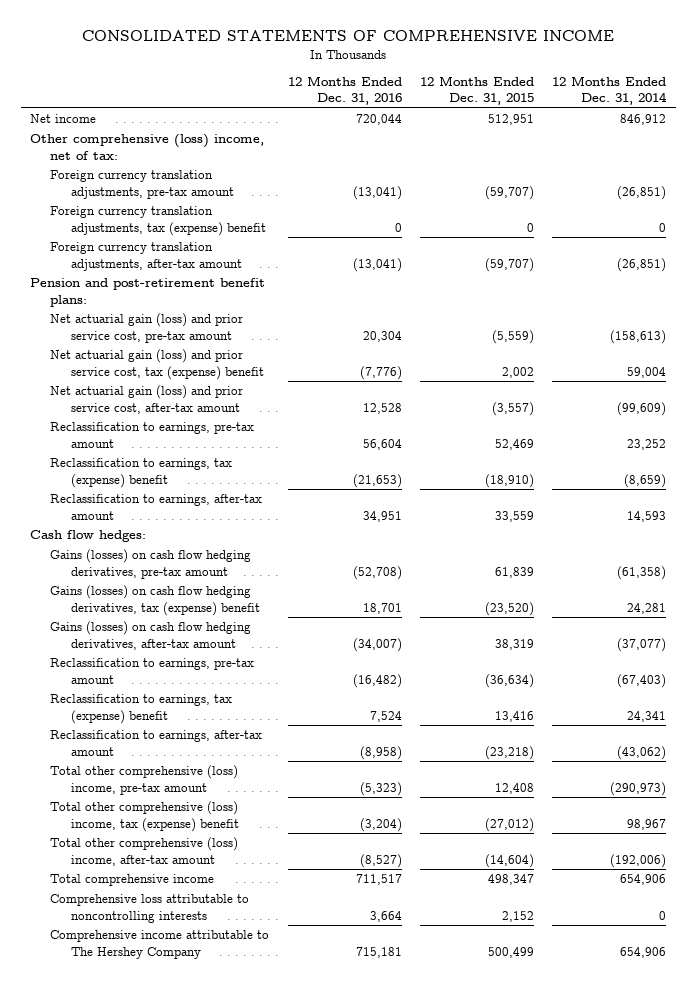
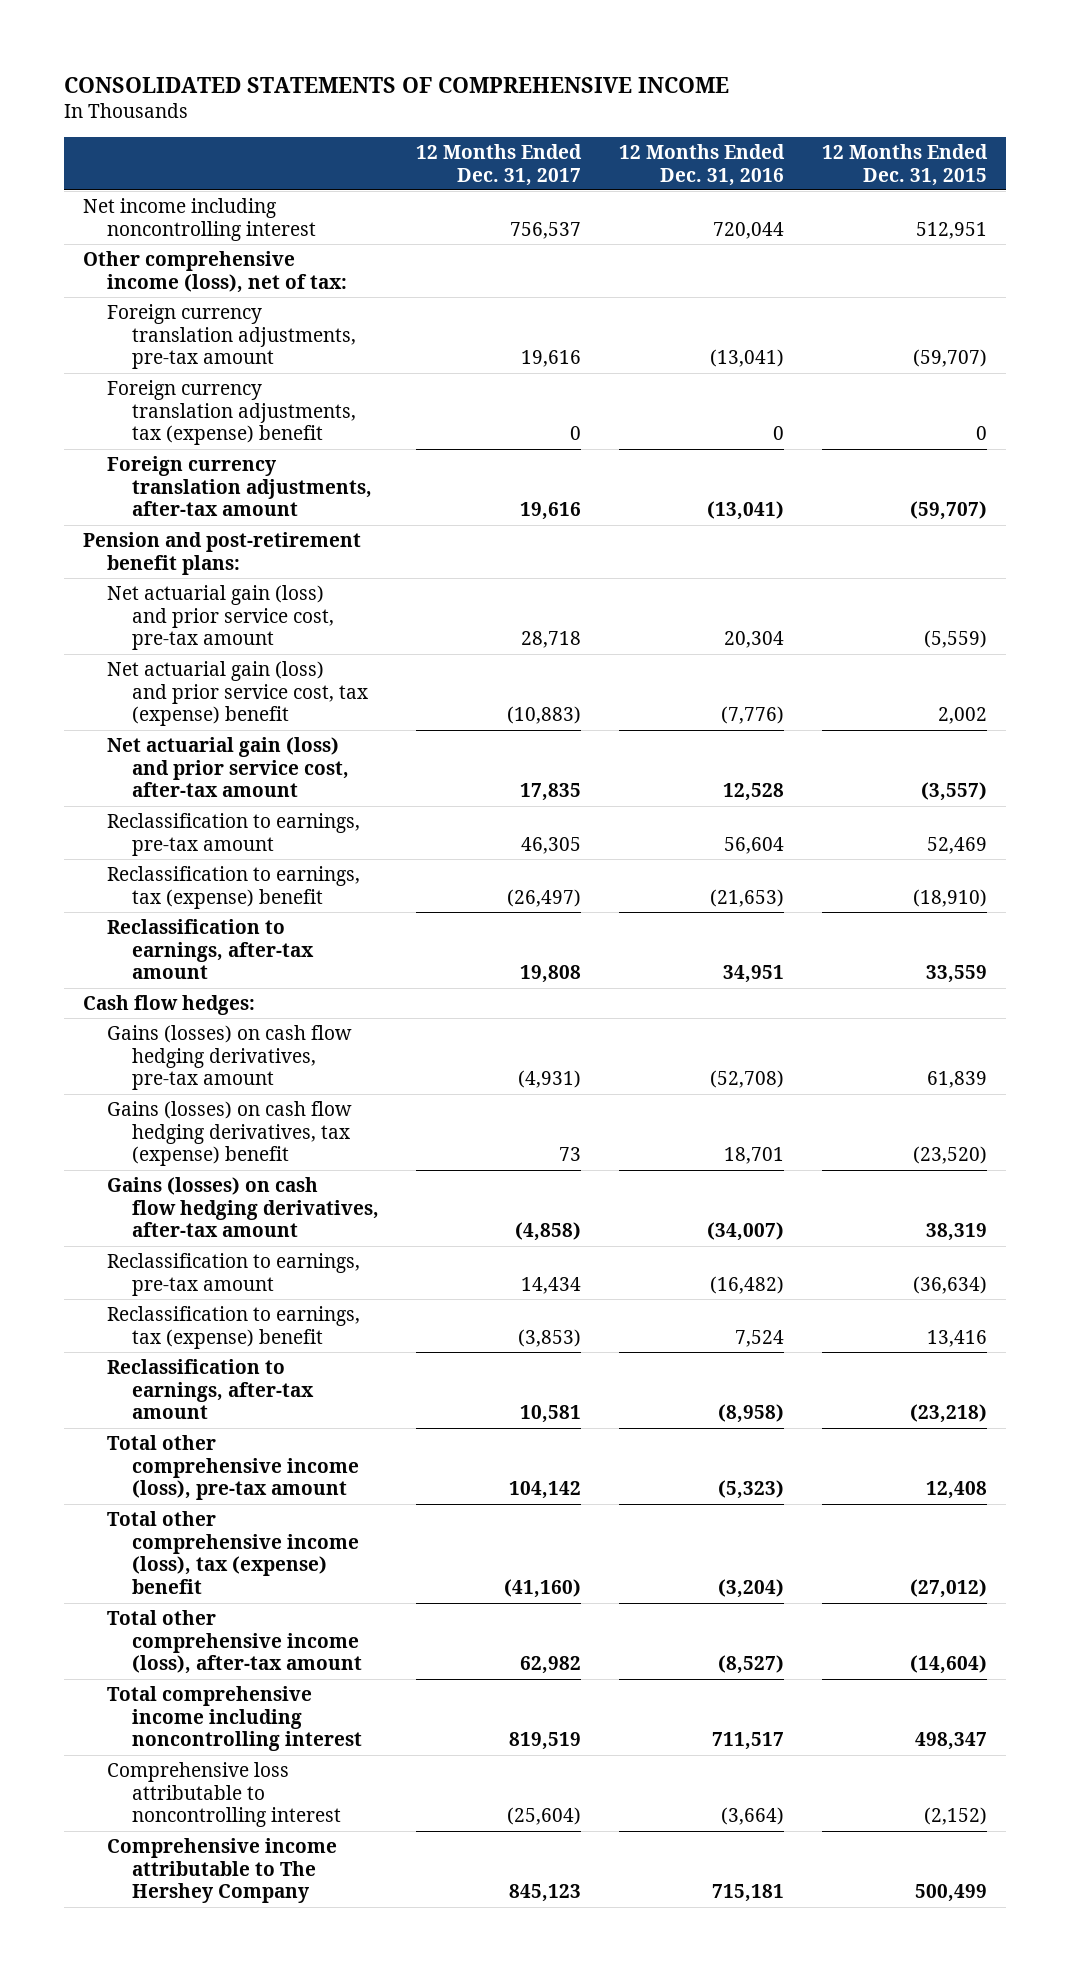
[552,75,668,106] 12 Months Ended Dec. 31, 2014 -> none
none -> [416,143,583,186] 12 Months Ended Dec. 31, 2017
[29,114,96,124] Net income -> [82,197,317,241] Net income including noncontrolling interest
[29,134,264,160] Other comprehensive (loss) income, net of tax: -> [82,250,348,293] Other comprehensive income (loss), net of tax:
[50,765,239,795] Total other comprehensive (loss) income, pre-tax amount -> [107,1434,359,1501] Total other comprehensive income (loss), pre-tax amount
[50,801,239,832] Total other comprehensive (loss) income, tax (expense) benefit -> [107,1510,359,1595] Total other comprehensive income (loss), tax (expense) benefit
[50,837,239,866] Total other comprehensive (loss) income, after-tax amount -> [107,1609,362,1675] Total other comprehensive income (loss), after-tax amount
[50,874,215,887] Total comprehensive income -> [107,1685,362,1752] Total comprehensive income including noncontrolling interest
[50,894,250,923] Comprehensive loss attributable to noncontrolling interests -> [107,1761,341,1828] Comprehensive loss attributable to noncontrolling interest
[369,910,402,922] 3,664 -> [721,1807,785,1826] (3,664)
[502,910,535,922] 2,152 -> [923,1807,987,1826] (2,152)

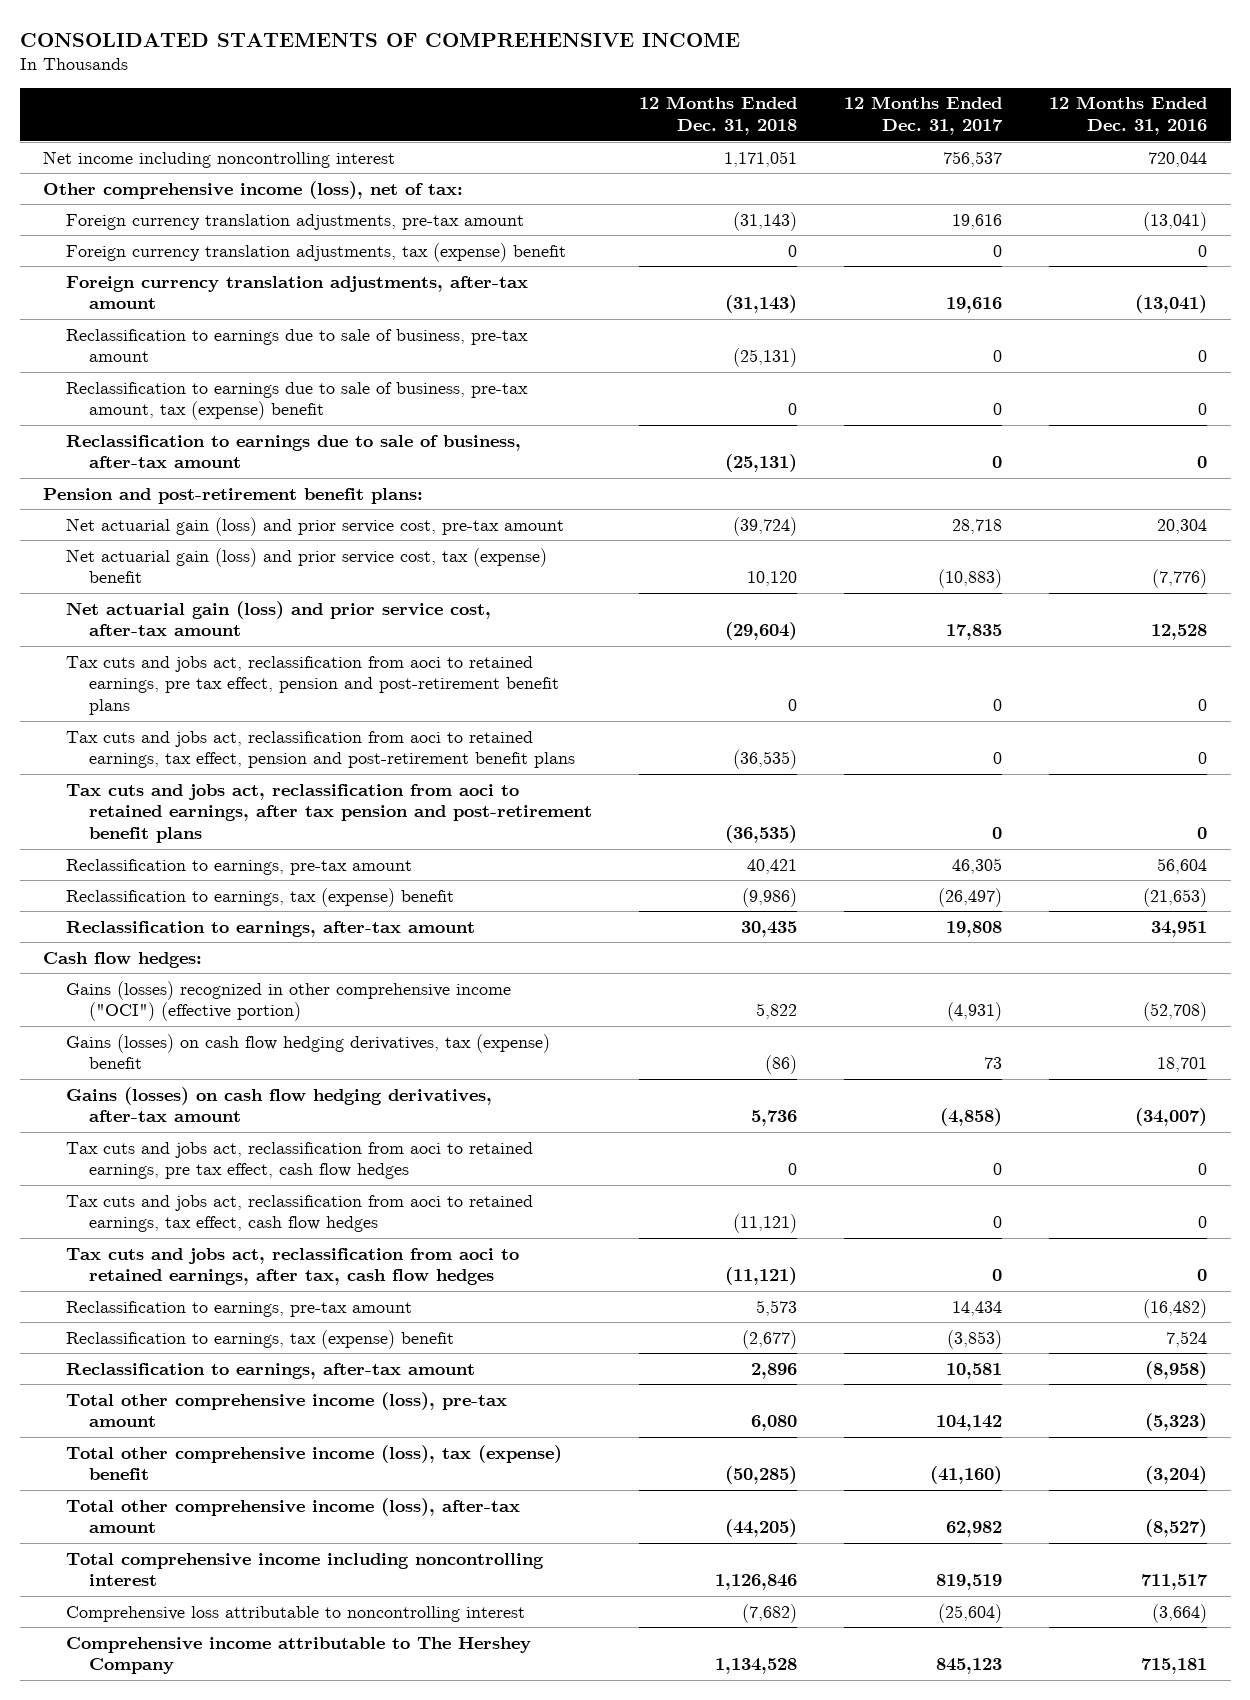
[821,143,988,186] 12 Months Ended Dec. 31, 2015 -> none
none -> [638,96,797,136] 12 Months Ended Dec. 31, 2018
none -> [65,328,528,363] Reclassification to earnings due to sale of business, pre-tax amount
none -> [65,381,528,421] Reclassification to earnings due to sale of business, pre-tax amount, tax (expense) benefit
none -> [65,434,521,469] Reclassification to earnings due to sale of business, after-tax amount
none -> [65,655,559,716] Tax cuts and jobs act, reclassification from aoci to retained earnings, pre tax effect, pension and post-retirement benefit plans
none -> [65,730,575,769] Tax cuts and jobs act, reclassification from aoci to retained earnings, tax effect, pension and post-retirement benefit plans
none -> [65,783,592,844] Tax cuts and jobs act, reclassification from aoci to retained earnings, after tax pension and post-retirement benefit plans
[107,1024,353,1091] Gains (losses) on cash flow hedging derivatives, pre-tax amount -> [65,980,511,1022] Gains (losses) recognized in other comprehensive income ("OCI") (effective portion)
none -> [65,1141,533,1180] Tax cuts and jobs act, reclassification from aoci to retained earnings, pre tax effect, cash flow hedges
none -> [65,1194,533,1233] Tax cuts and jobs act, reclassification from aoci to retained earnings, tax effect, cash flow hedges
none -> [65,1247,519,1286] Tax cuts and jobs act, reclassification from aoci to retained earnings, after tax, cash flow hedges

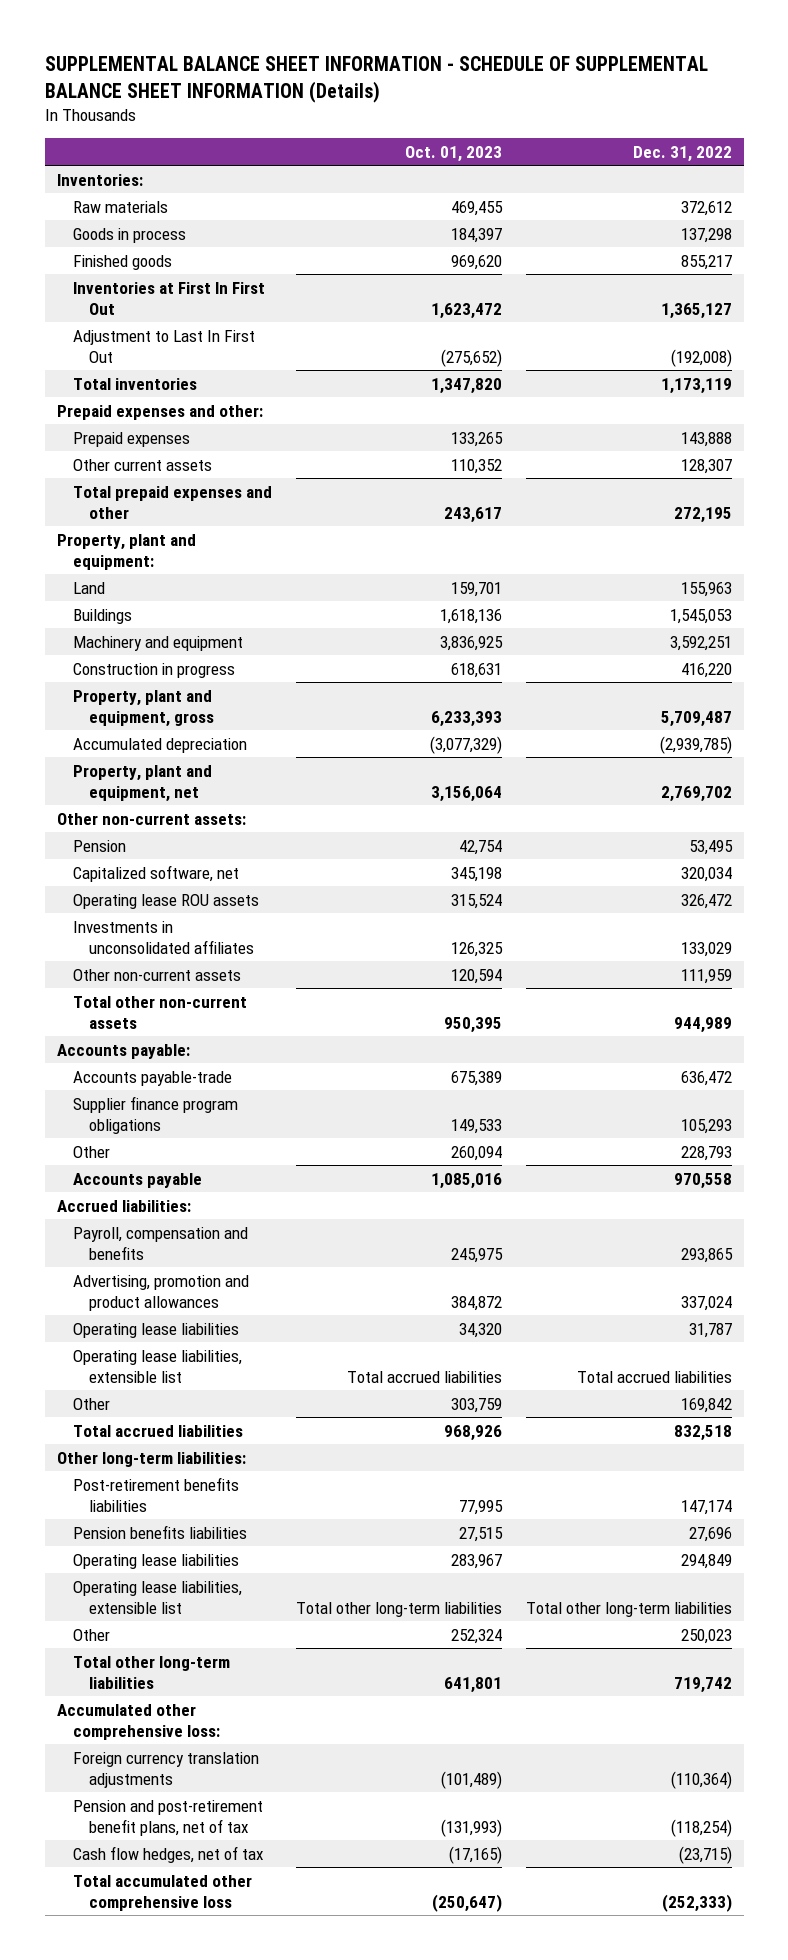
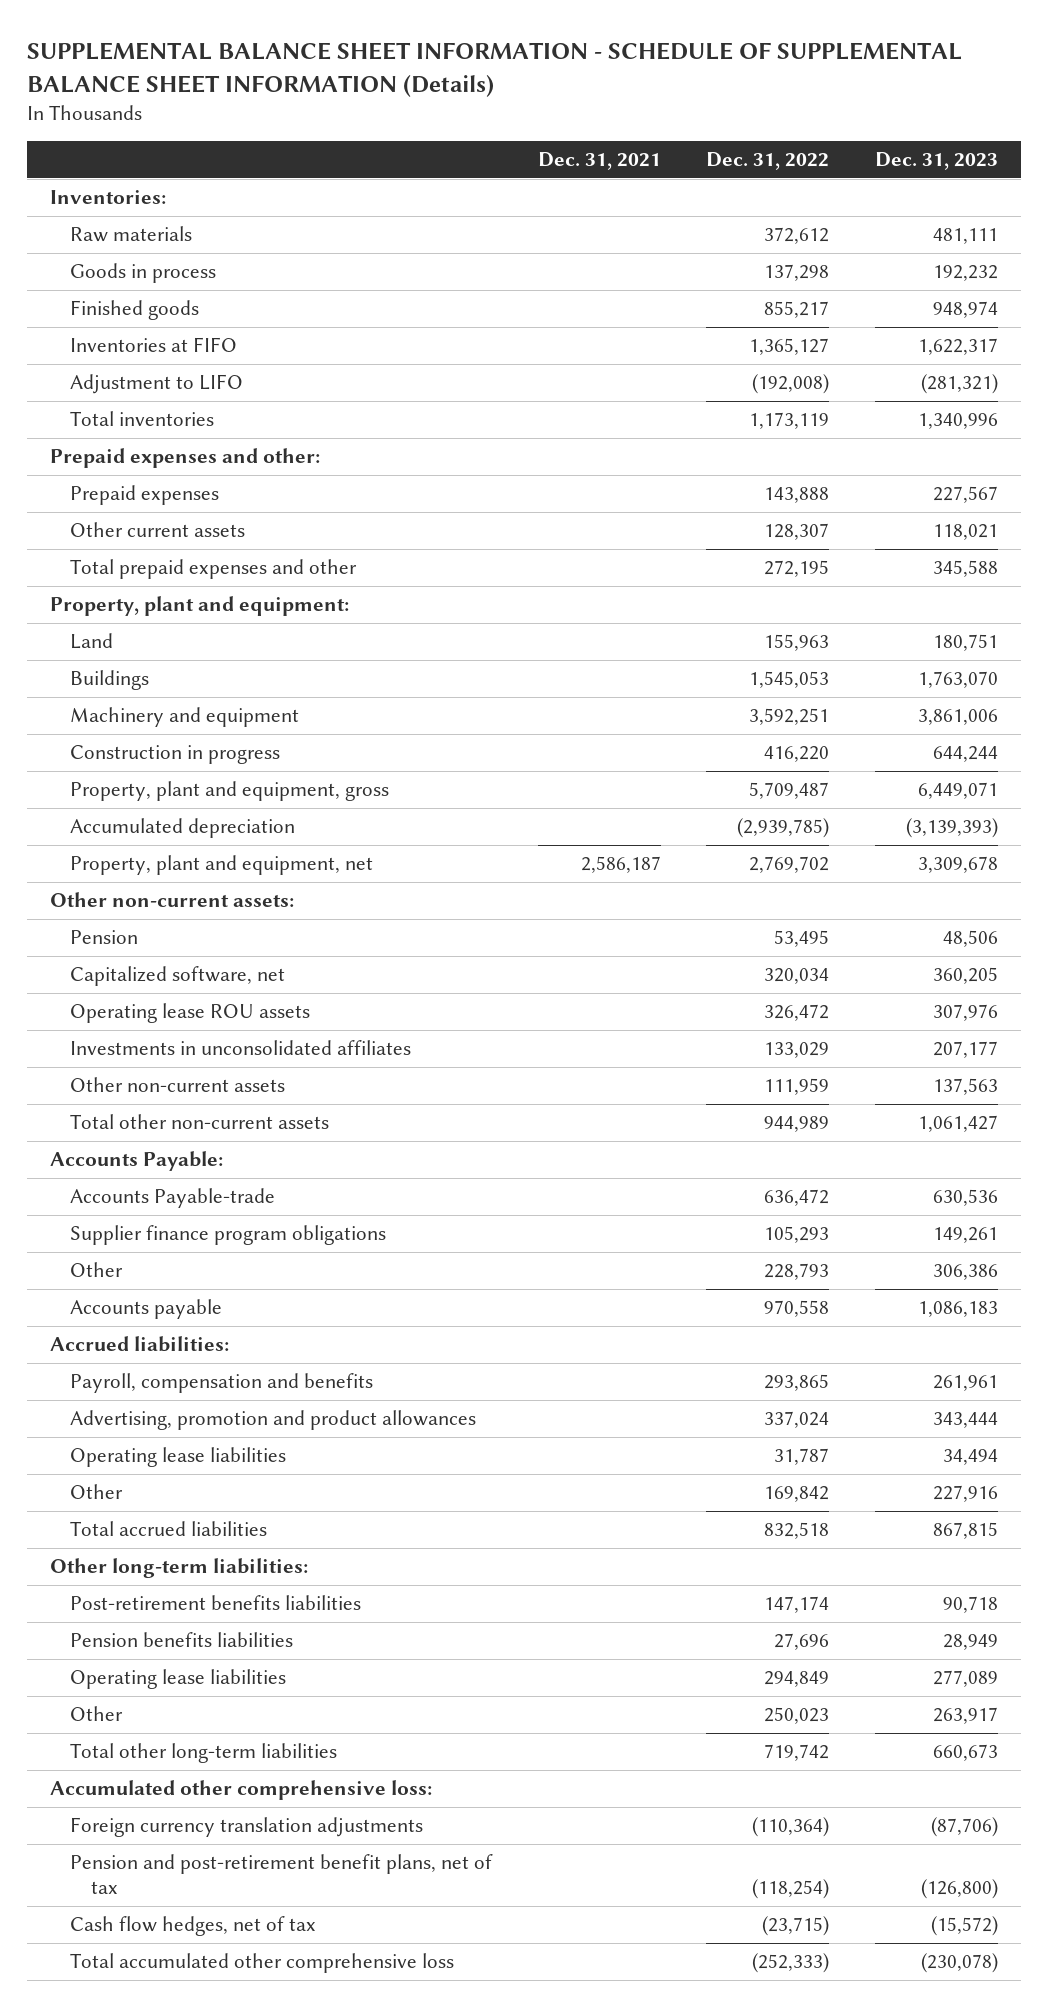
[404,145,502,162] Oct. 01, 2023 -> none
none -> [537,152,661,171] Dec. 31, 2021
none -> [874,152,998,171] Dec. 31, 2023
[72,281,265,315] Inventories at First In First Out -> [70,337,238,353] Inventories at FIFO
[72,329,255,363] Adjustment to Last In First Out -> [70,374,244,395] Adjustment to LIFO
[56,1043,190,1059] Accounts payable: -> [49,1151,223,1172] Accounts Payable:
[72,1070,232,1086] Accounts payable-trade -> [70,1188,276,1209] Accounts Payable-trade
[72,1349,242,1383] Operating lease liabilities, extensible list -> none
[72,1580,242,1614] Operating lease liabilities, extensible list -> none

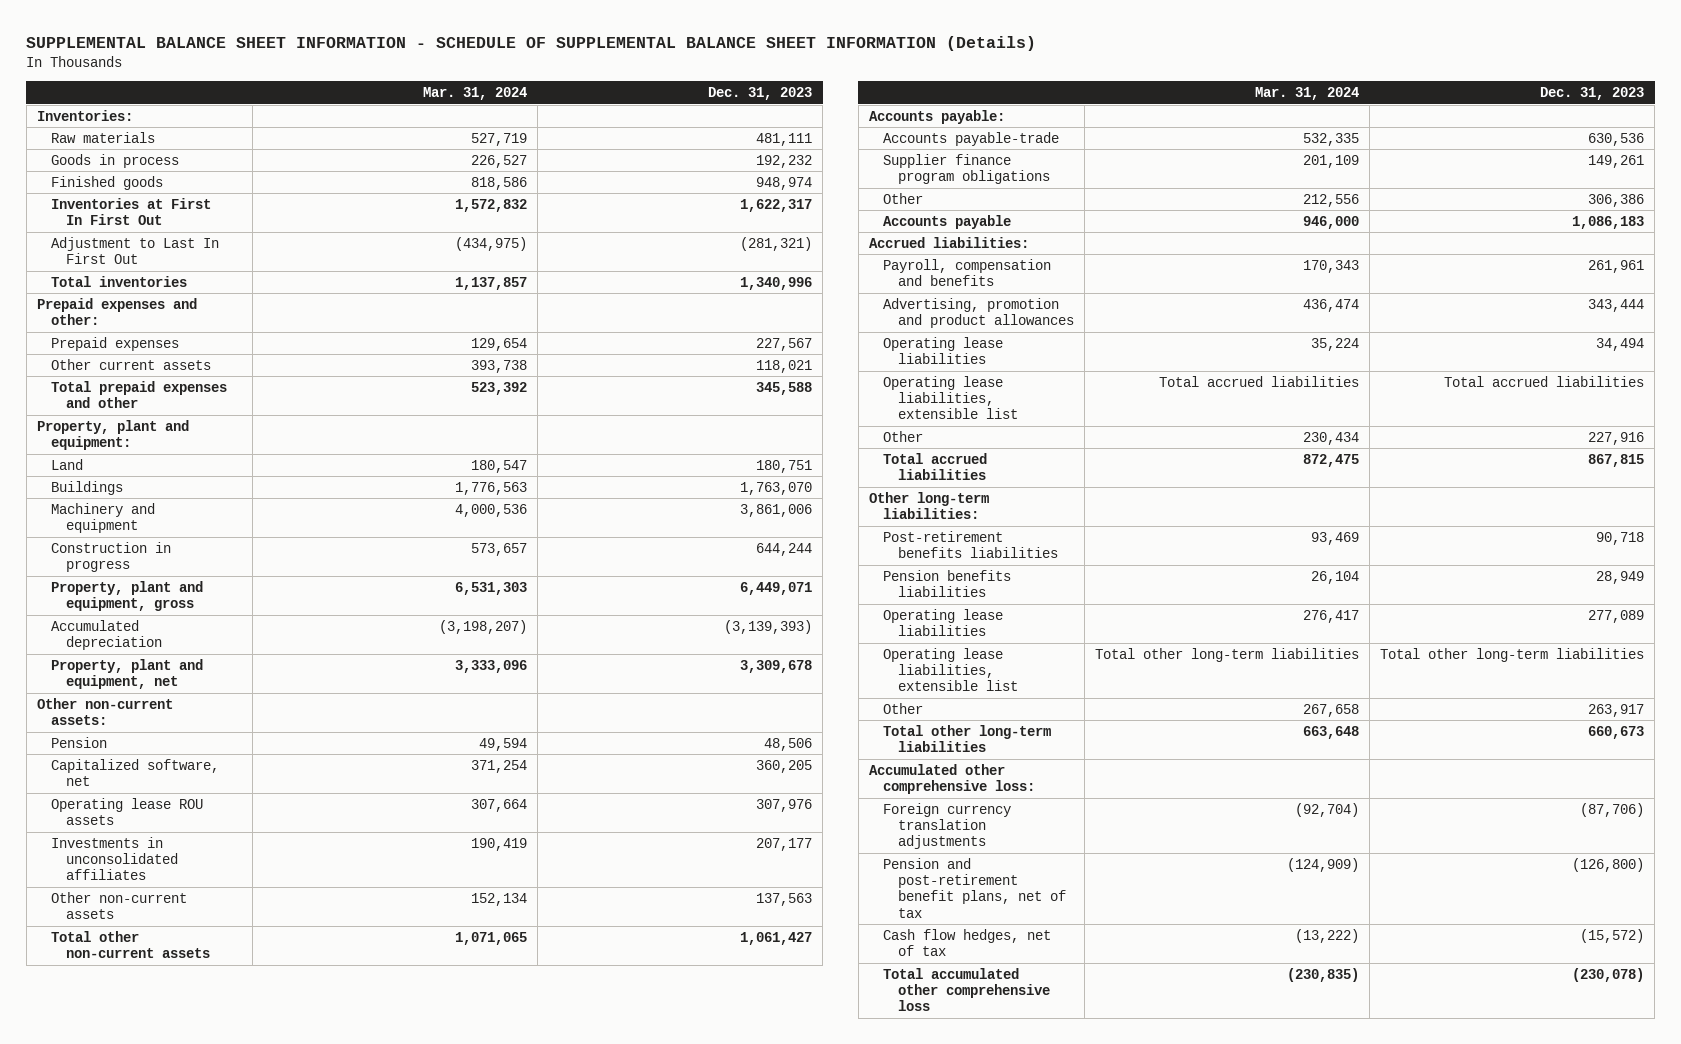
[537,152,661,171] Dec. 31, 2021 -> none
[706,152,830,171] Dec. 31, 2022 -> none
none -> [423,87,528,101] Mar. 31, 2024
[70,337,238,353] Inventories at FIFO -> [51,197,212,226] Inventories at First In First Out
[70,374,244,395] Adjustment to LIFO -> [51,236,220,265] Adjustment to Last In First Out
[49,1151,223,1172] Accounts Payable: -> [868,109,1005,124] Accounts payable:
[70,1188,276,1209] Accounts Payable-trade -> [883,131,1060,146] Accounts payable-trade
none -> [883,375,1018,420] Operating lease liabilities, extensible list
none -> [883,647,1018,692] Operating lease liabilities, extensible list

